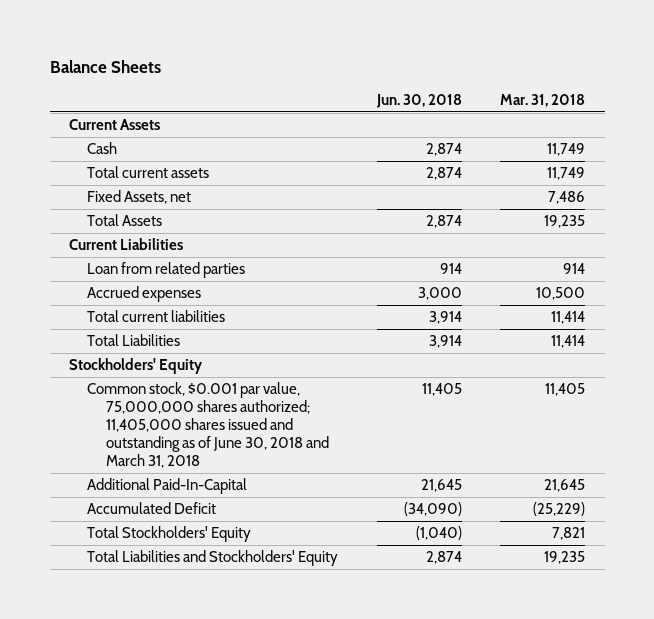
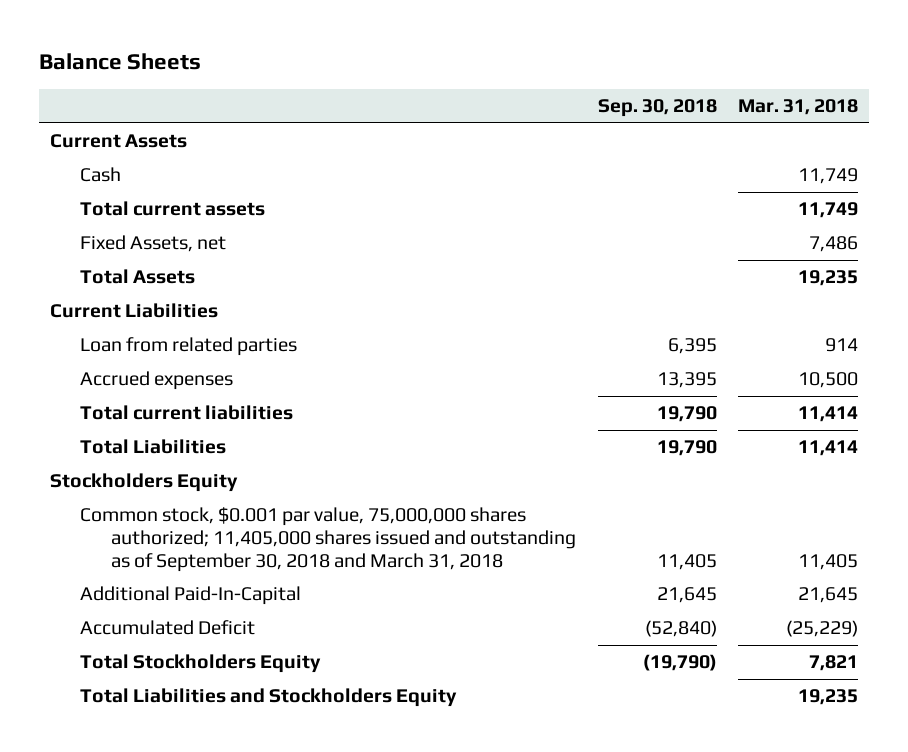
[375,93,462,108] Jun. 30, 2018 -> none
none -> [597,99,717,118] Sep. 30, 2018
[69,358,204,375] Stockholders' Equity -> [49,473,238,493] Stockholders Equity
[87,382,329,469] Common stock, $0.001 par value, 75,000,000 shares authorized; 11,405,000 shares issued and outstanding as of June 30, 2018 and March 31, 2018 -> [80,507,577,572] Common stock, $0.001 par value, 75,000,000 shares authorized; 11,405,000 shares issued and outstanding as of September 30, 2018 and March 31, 2018
[87,526,252,543] Total Stockholders' Equity -> [80,654,322,674] Total Stockholders Equity
[87,550,339,567] Total Liabilities and Stockholders' Equity -> [80,688,458,708] Total Liabilities and Stockholders Equity

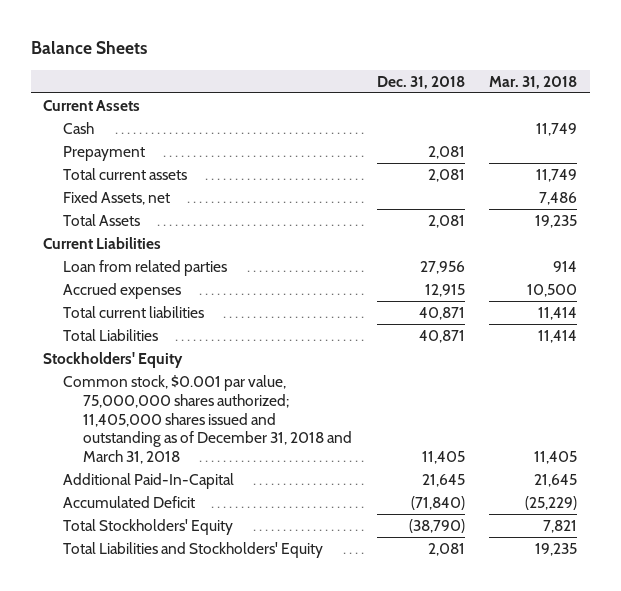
[597,99,717,118] Sep. 30, 2018 -> none
none -> [376,75,465,89] Dec. 31, 2018
none -> [62,145,145,161] Prepayment
[49,473,238,493] Stockholders Equity -> [43,351,184,368] Stockholders' Equity
[80,507,577,572] Common stock, $0.001 par value, 75,000,000 shares authorized; 11,405,000 shares issued and outstanding as of September 30, 2018 and March 31, 2018 -> [62,374,352,465] Common stock, $0.001 par value, 75,000,000 shares authorized; 11,405,000 shares issued and outstanding as of December 31, 2018 and March 31, 2018
[80,654,322,674] Total Stockholders Equity -> [62,518,233,535] Total Stockholders' Equity
[80,688,458,708] Total Liabilities and Stockholders Equity -> [62,541,323,558] Total Liabilities and Stockholders' Equity

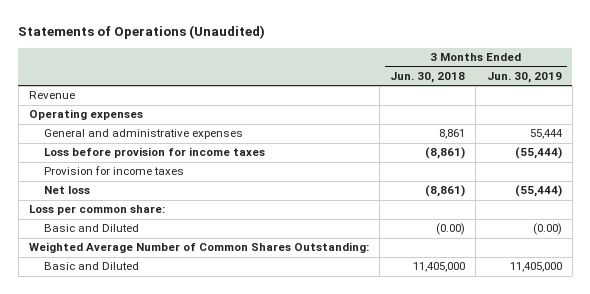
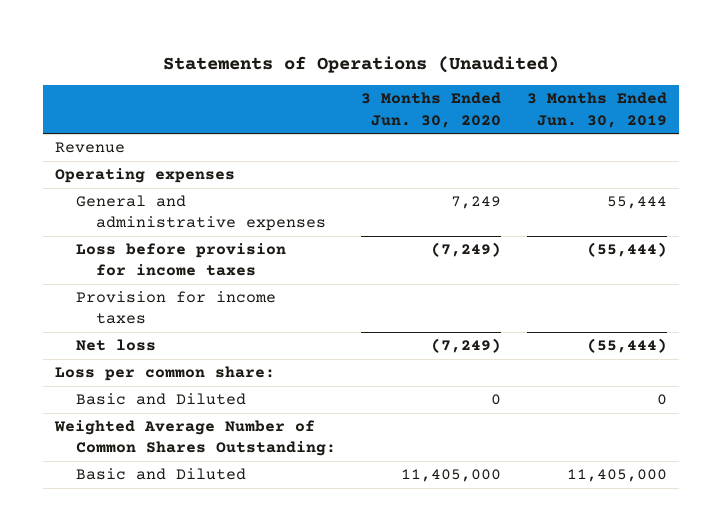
[390,71,466,83] Jun. 30, 2018 -> none
none -> [361,92,502,128] 3 Months Ended Jun. 30, 2020
[532,223,562,236] (0.00) -> [656,394,667,406] 0

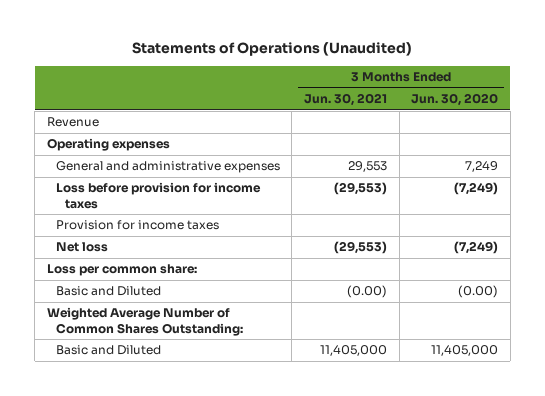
[526,92,667,128] 3 Months Ended Jun. 30, 2019 -> none
none -> [303,92,387,106] Jun. 30, 2021
[491,394,502,406] 0 -> [458,285,499,299] (0.00)

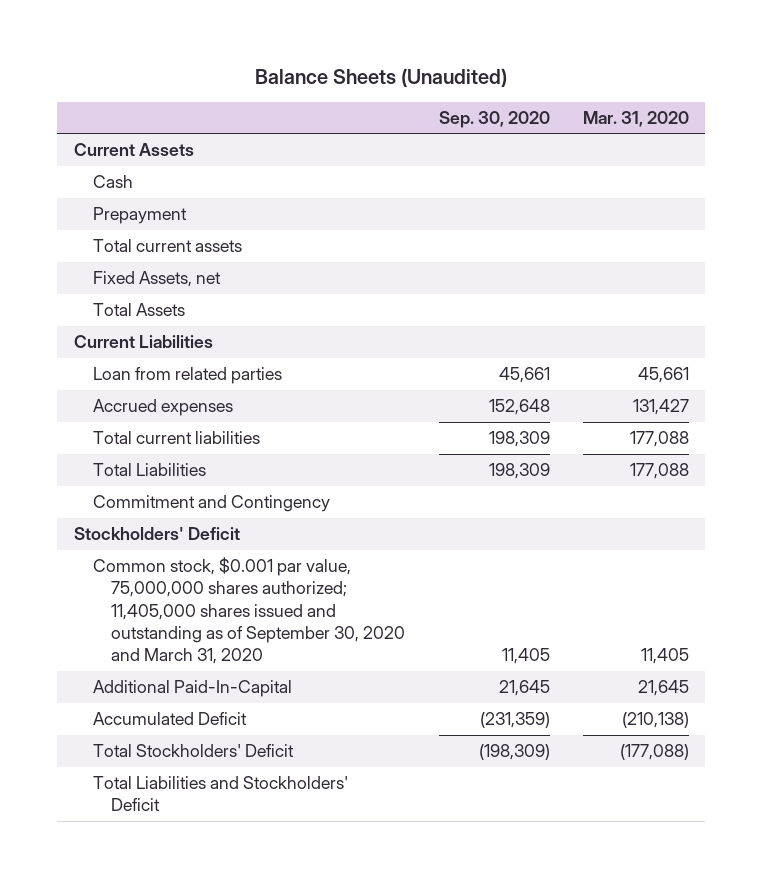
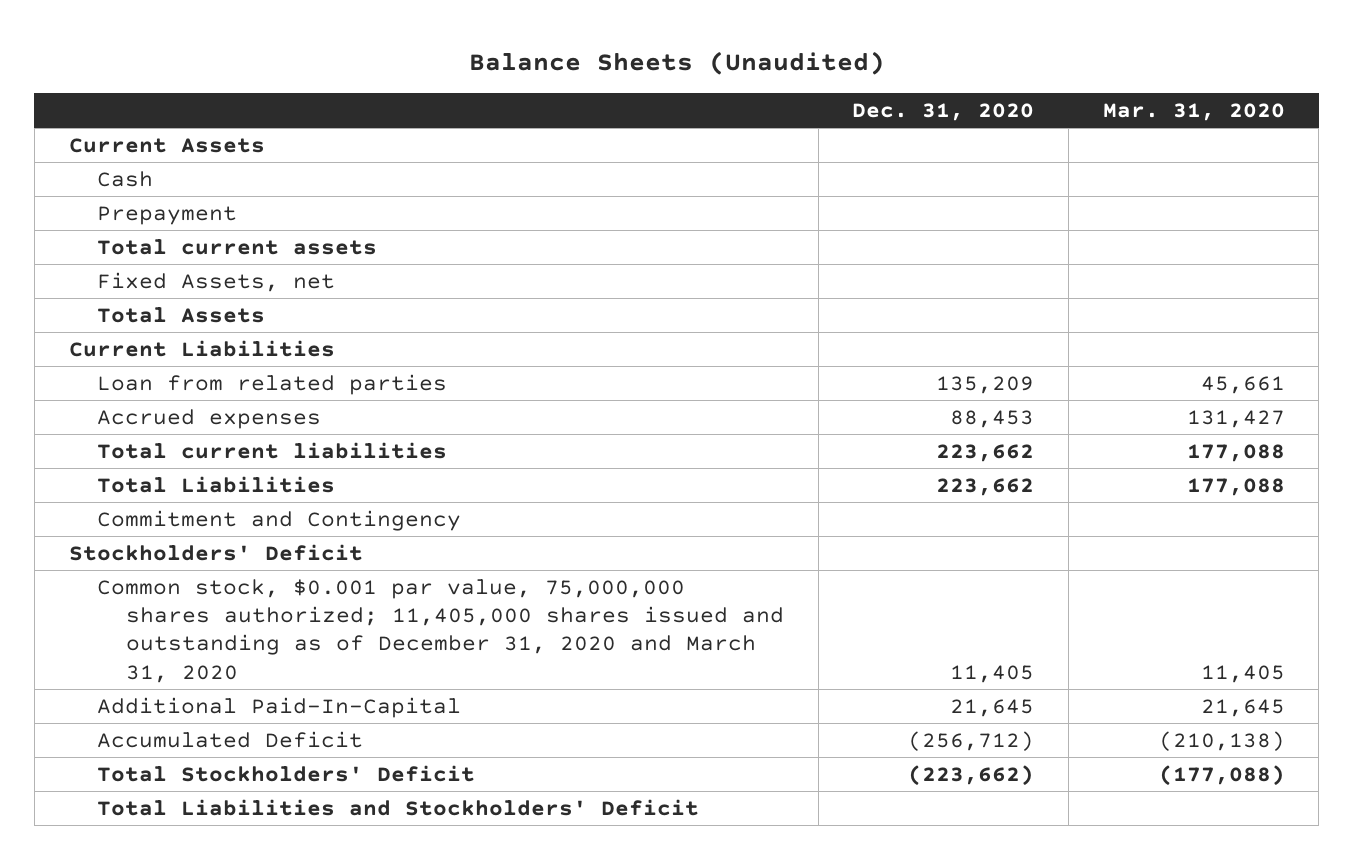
[438,110,550,128] Sep. 30, 2020 -> none
none -> [852,102,1035,121] Dec. 31, 2020
[92,557,406,665] Common stock, $0.001 par value, 75,000,000 shares authorized; 11,405,000 shares issued and outstanding as of September 30, 2020 and March 31, 2020 -> [97,578,785,683] Common stock, $0.001 par value, 75,000,000 shares authorized; 11,405,000 shares issued and outstanding as of December 31, 2020 and March 31, 2020

